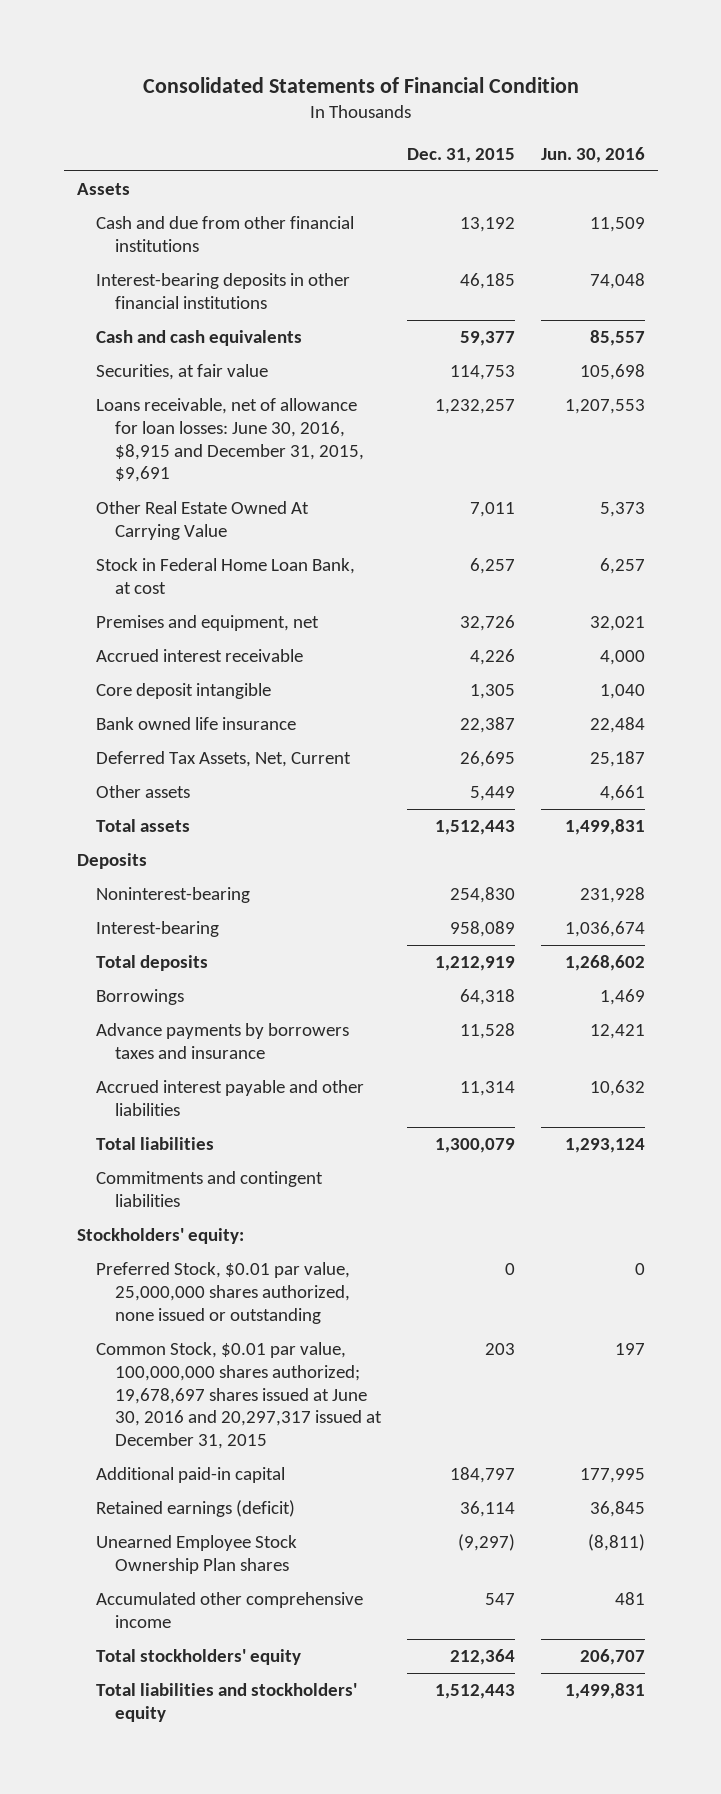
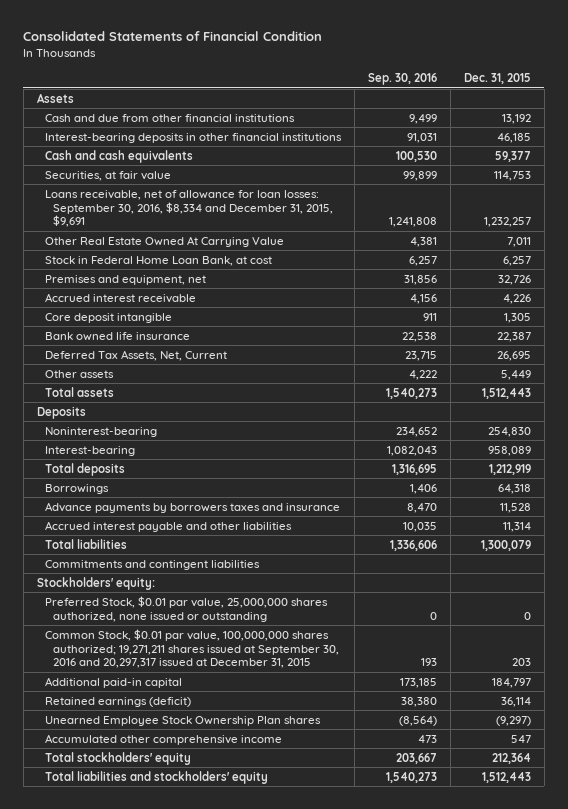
[540,146,645,163] Jun. 30, 2016 -> none
none -> [367,72,437,85] Sep. 30, 2016
[95,398,364,483] Loans receivable, net of allowance for loan losses: June 30, 2016, $8,915 and December 31, 2015, $9,691 -> [45,189,334,228] Loans receivable, net of allowance for loan losses: September 30, 2016, $8,334 and December 31, 2015, $9,691
[95,1342,382,1450] Common Stock, $0.01 par value, 100,000,000 shares authorized; 19,678,697 shares issued at June 30, 2016 and 20,297,317 issued at December 31, 2015 -> [45,628,340,669] Common Stock, $0.01 par value, 100,000,000 shares authorized; 19,271,211 shares issued at September 30, 2016 and 20,297,317 issued at December 31, 2015

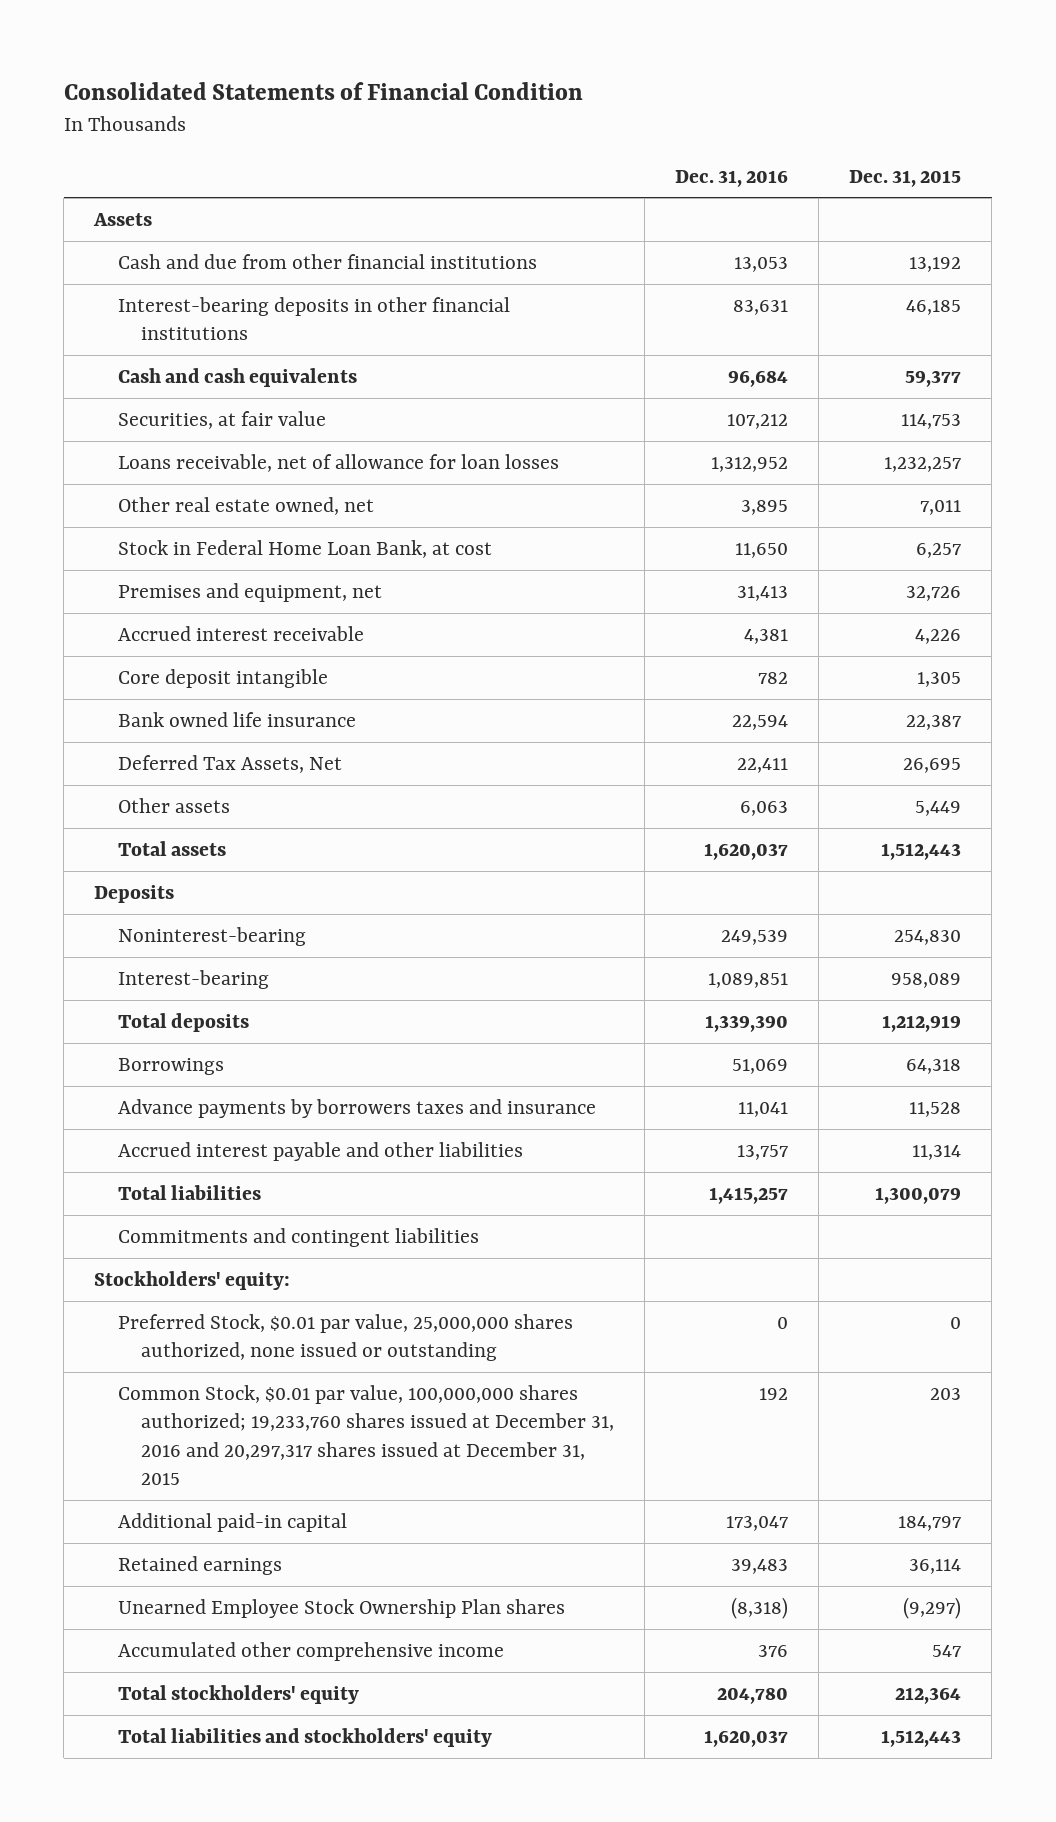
[367,72,437,85] Sep. 30, 2016 -> none
none -> [675,169,789,187] Dec. 31, 2016
[45,189,334,228] Loans receivable, net of allowance for loan losses: September 30, 2016, $8,334 and December 31, 2015, $9,691 -> [117,453,559,472] Loans receivable, net of allowance for loan losses
[45,235,285,247] Other Real Estate Owned At Carrying Value -> [117,496,374,515] Other real estate owned, net
[45,349,228,361] Deferred Tax Assets, Net, Current -> [117,754,342,773] Deferred Tax Assets, Net
[45,628,340,669] Common Stock, $0.01 par value, 100,000,000 shares authorized; 19,271,211 shares issued at September 30, 2016 and 20,297,317 issued at December 31, 2015 -> [117,1384,615,1486] Common Stock, $0.01 par value, 100,000,000 shares authorized; 19,233,760 shares issued at December 31, 2016 and 20,297,317 shares issued at December 31, 2015
[45,696,192,707] Retained earnings (deficit) -> [117,1555,282,1575] Retained earnings

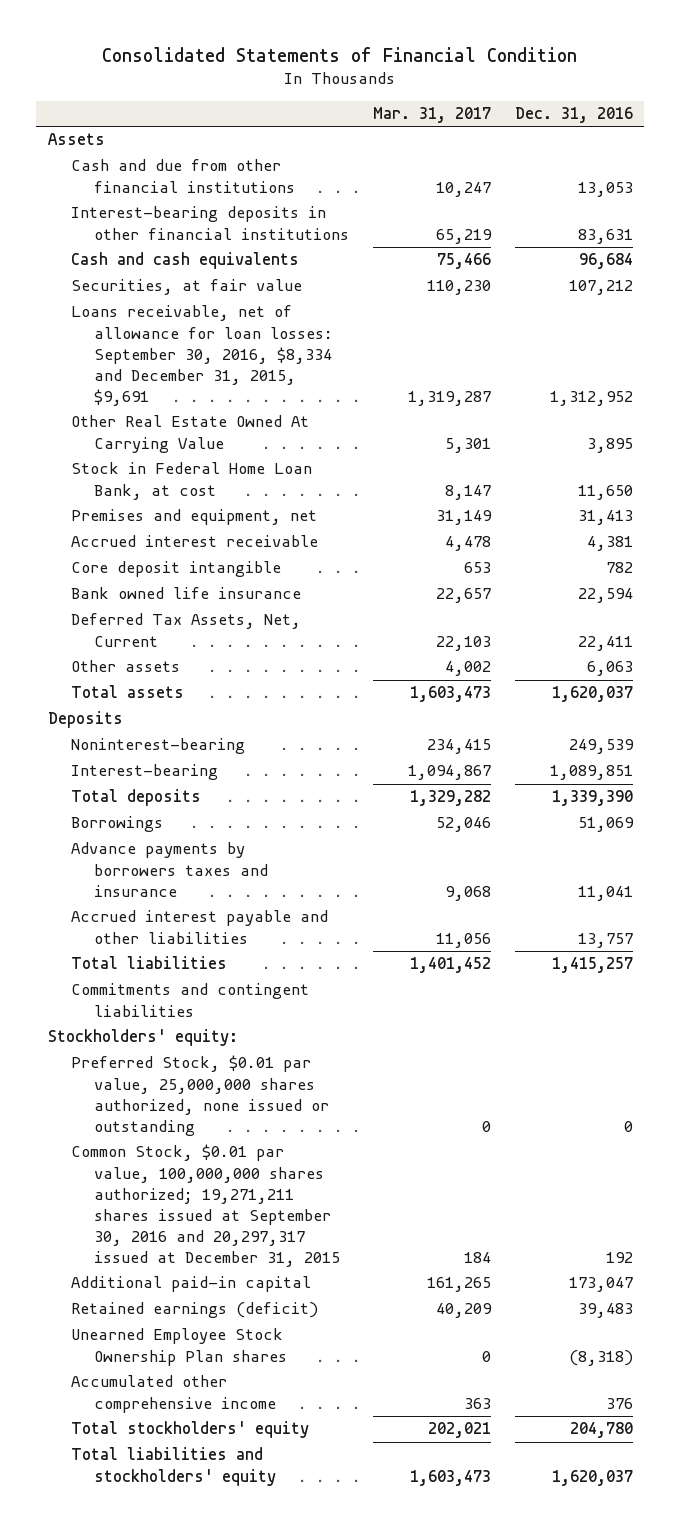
[849,169,962,187] Dec. 31, 2015 -> none
none -> [372,107,491,124] Mar. 31, 2017
[117,453,559,472] Loans receivable, net of allowance for loan losses -> [71,305,333,406] Loans receivable, net of allowance for loan losses: September 30, 2016, $8,334 and December 31, 2015, $9,691
[117,496,374,515] Other real estate owned, net -> [71,415,310,453] Other Real Estate Owned At Carrying Value
[117,754,342,773] Deferred Tax Assets, Net -> [71,613,302,647] Deferred Tax Assets, Net, Current
[117,1384,615,1486] Common Stock, $0.01 par value, 100,000,000 shares authorized; 19,233,760 shares issued at December 31, 2016 and 20,297,317 shares issued at December 31, 2015 -> [71,1144,340,1268] Common Stock, $0.01 par value, 100,000,000 shares authorized; 19,271,211 shares issued at September 30, 2016 and 20,297,317 issued at December 31, 2015
[117,1555,282,1575] Retained earnings -> [71,1302,319,1319] Retained earnings (deficit)

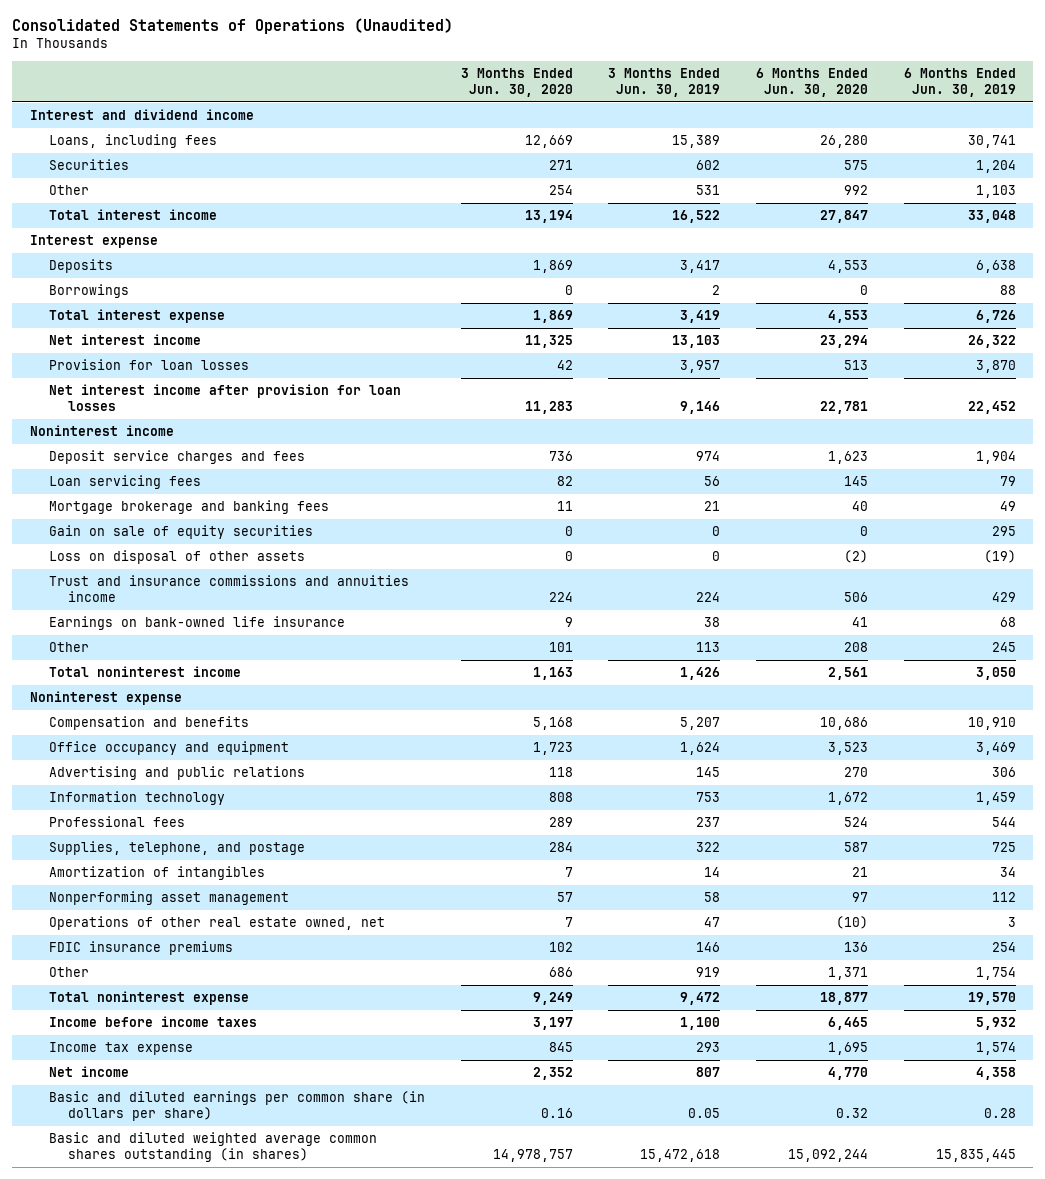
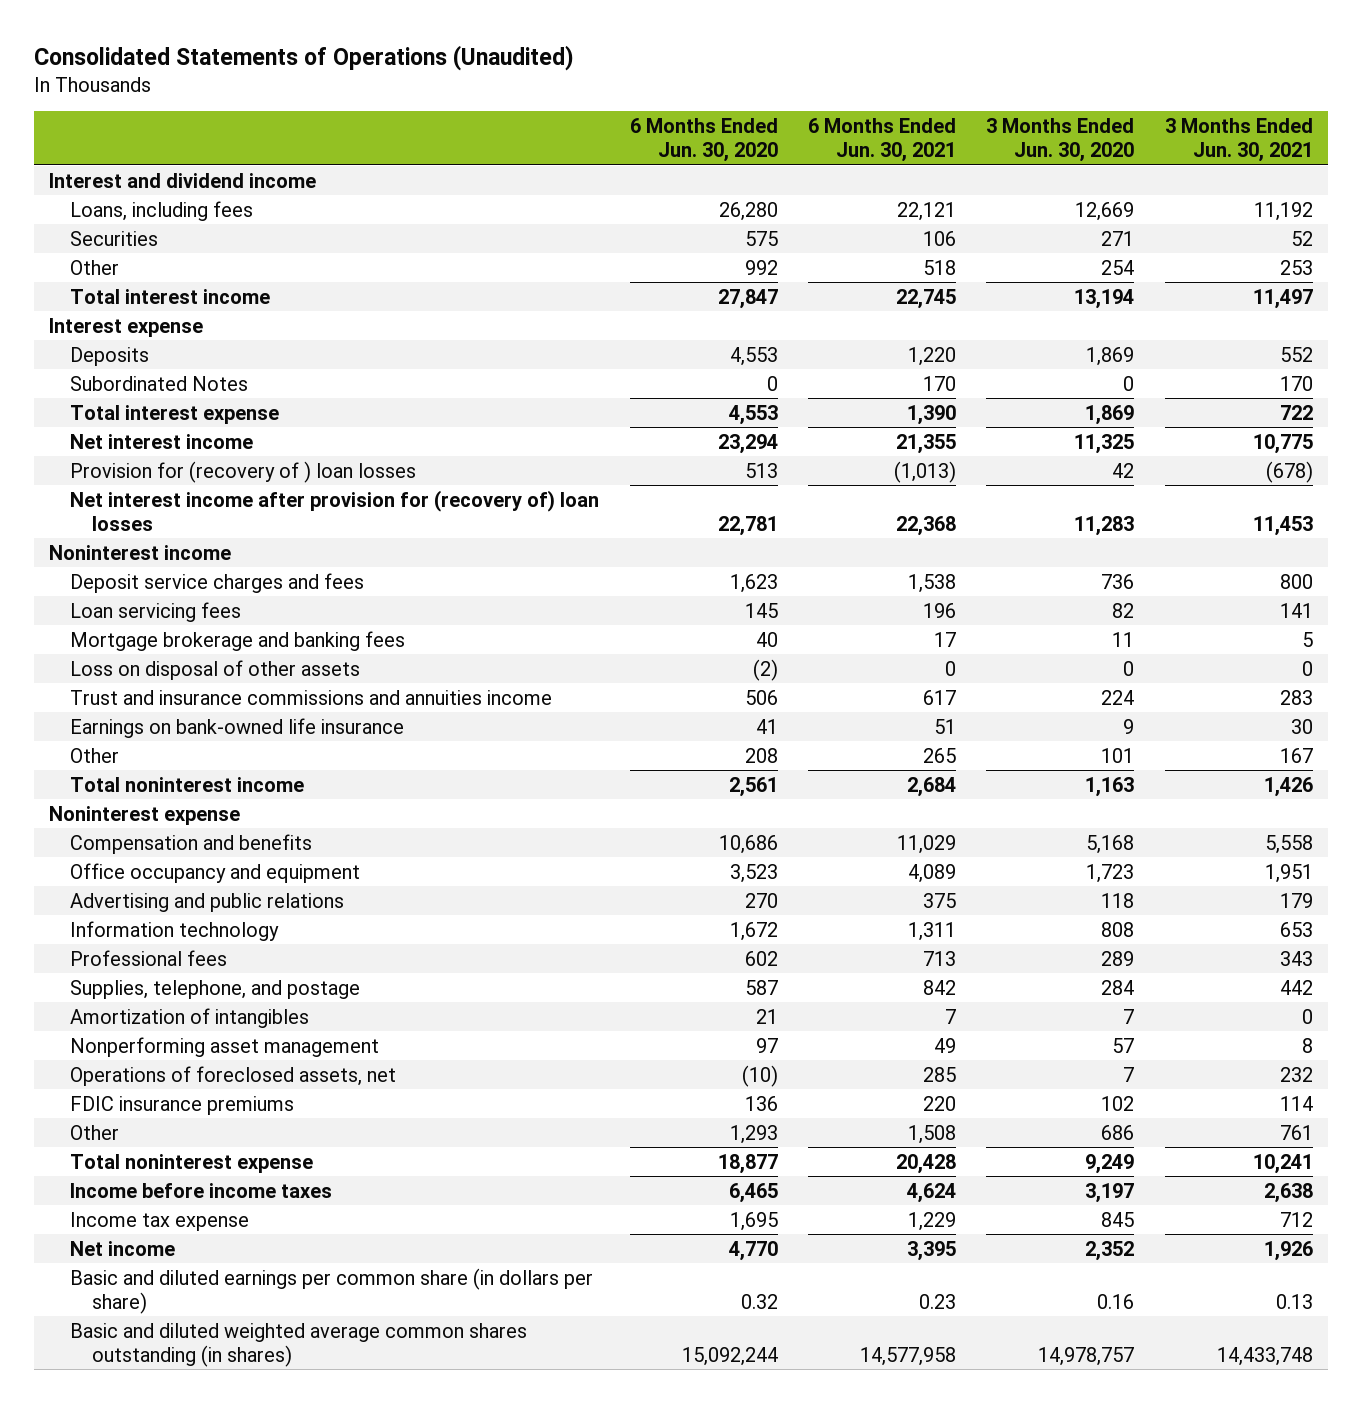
[608,67,721,97] 3 Months Ended Jun. 30, 2019 -> none
[903,67,1016,97] 6 Months Ended Jun. 30, 2019 -> none
none -> [807,118,956,163] 6 Months Ended Jun. 30, 2021
none -> [1164,118,1313,163] 3 Months Ended Jun. 30, 2021
[48,284,129,299] Borrowings -> none
none -> [70,375,249,391] Subordinated Notes
[48,359,249,371] Provision for loan losses -> [70,460,417,483] Provision for (recovery of ) loan losses
[48,384,401,412] Net interest income after provision for loan losses -> [70,489,600,531] Net interest income after provision for (recovery of) loan losses
[48,525,313,540] Gain on sale of equity securities -> none
[843,817,868,828] 524 -> [744,950,778,966] 602
[48,916,385,931] Operations of other real estate owned, net -> none
none -> [70,1065,397,1086] Operations of foreclosed assets, net
[827,967,868,981] 1,371 -> [729,1124,778,1144] 1,293

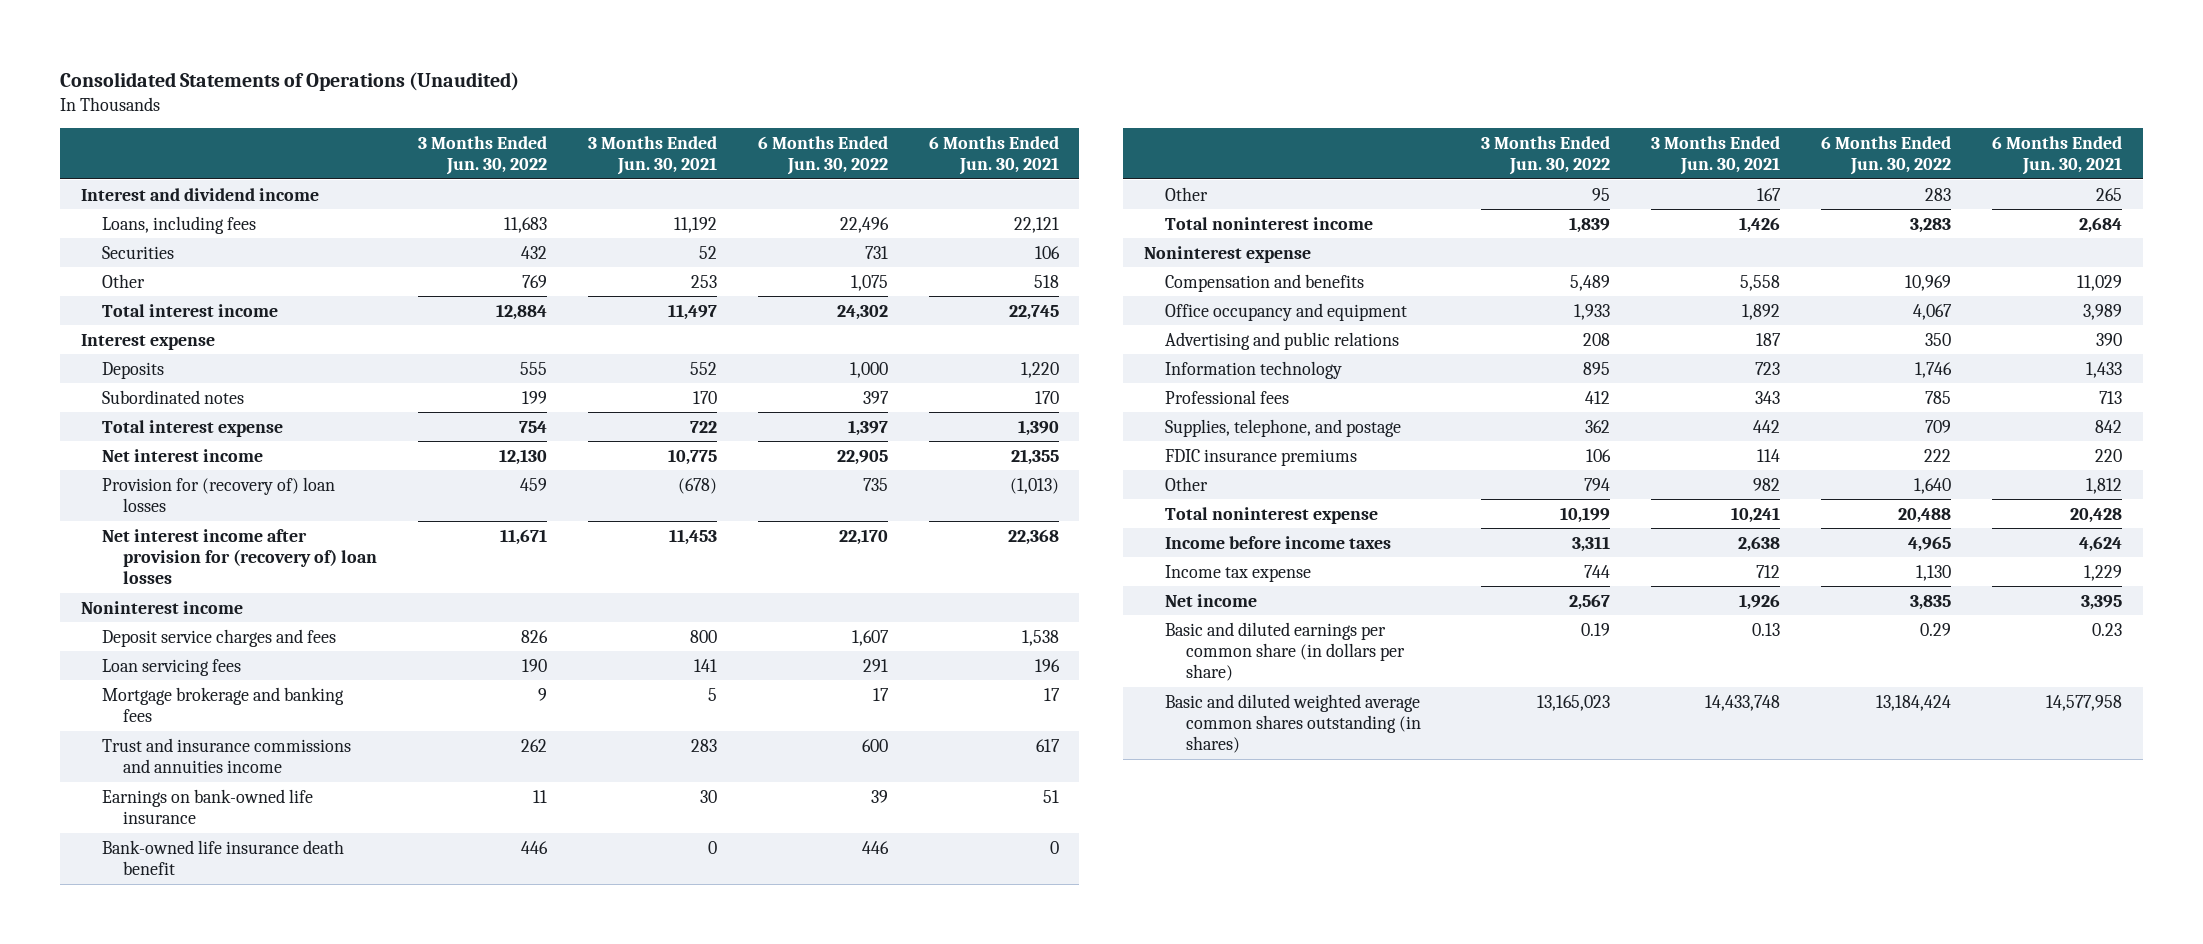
[629,118,778,163] 6 Months Ended Jun. 30, 2020 -> none
[986,118,1135,163] 3 Months Ended Jun. 30, 2020 -> none
none -> [418,135,548,176] 3 Months Ended Jun. 30, 2022
none -> [758,135,889,176] 6 Months Ended Jun. 30, 2022
[70,375,249,391] Subordinated Notes -> [101,389,244,404] Subordinated notes
[70,460,417,483] Provision for (recovery of ) loan losses -> [101,476,335,512] Provision for (recovery of) loan losses
[70,659,361,680] Loss on disposal of other assets -> none
none -> [101,839,344,875] Bank-owned life insurance death benefit
[907,863,956,883] 4,089 -> [2083,303,2123,320] 3,989
[1264,863,1313,883] 1,951 -> [1742,303,1781,320] 1,892
[922,892,956,908] 375 -> [2096,332,2123,346] 390
[1279,892,1313,908] 179 -> [1756,332,1782,346] 187
[907,921,956,941] 1,311 -> [2086,361,2123,378] 1,433
[1279,921,1313,937] 653 -> [1755,361,1781,375] 723
[70,1007,310,1028] Amortization of intangibles -> none
[70,1036,380,1057] Nonperforming asset management -> none
[70,1065,397,1086] Operations of foreclosed assets, net -> none
[907,1124,956,1144] 1,508 -> [2086,477,2123,494] 1,812
[1279,1124,1313,1140] 761 -> [1753,477,1781,491] 982

